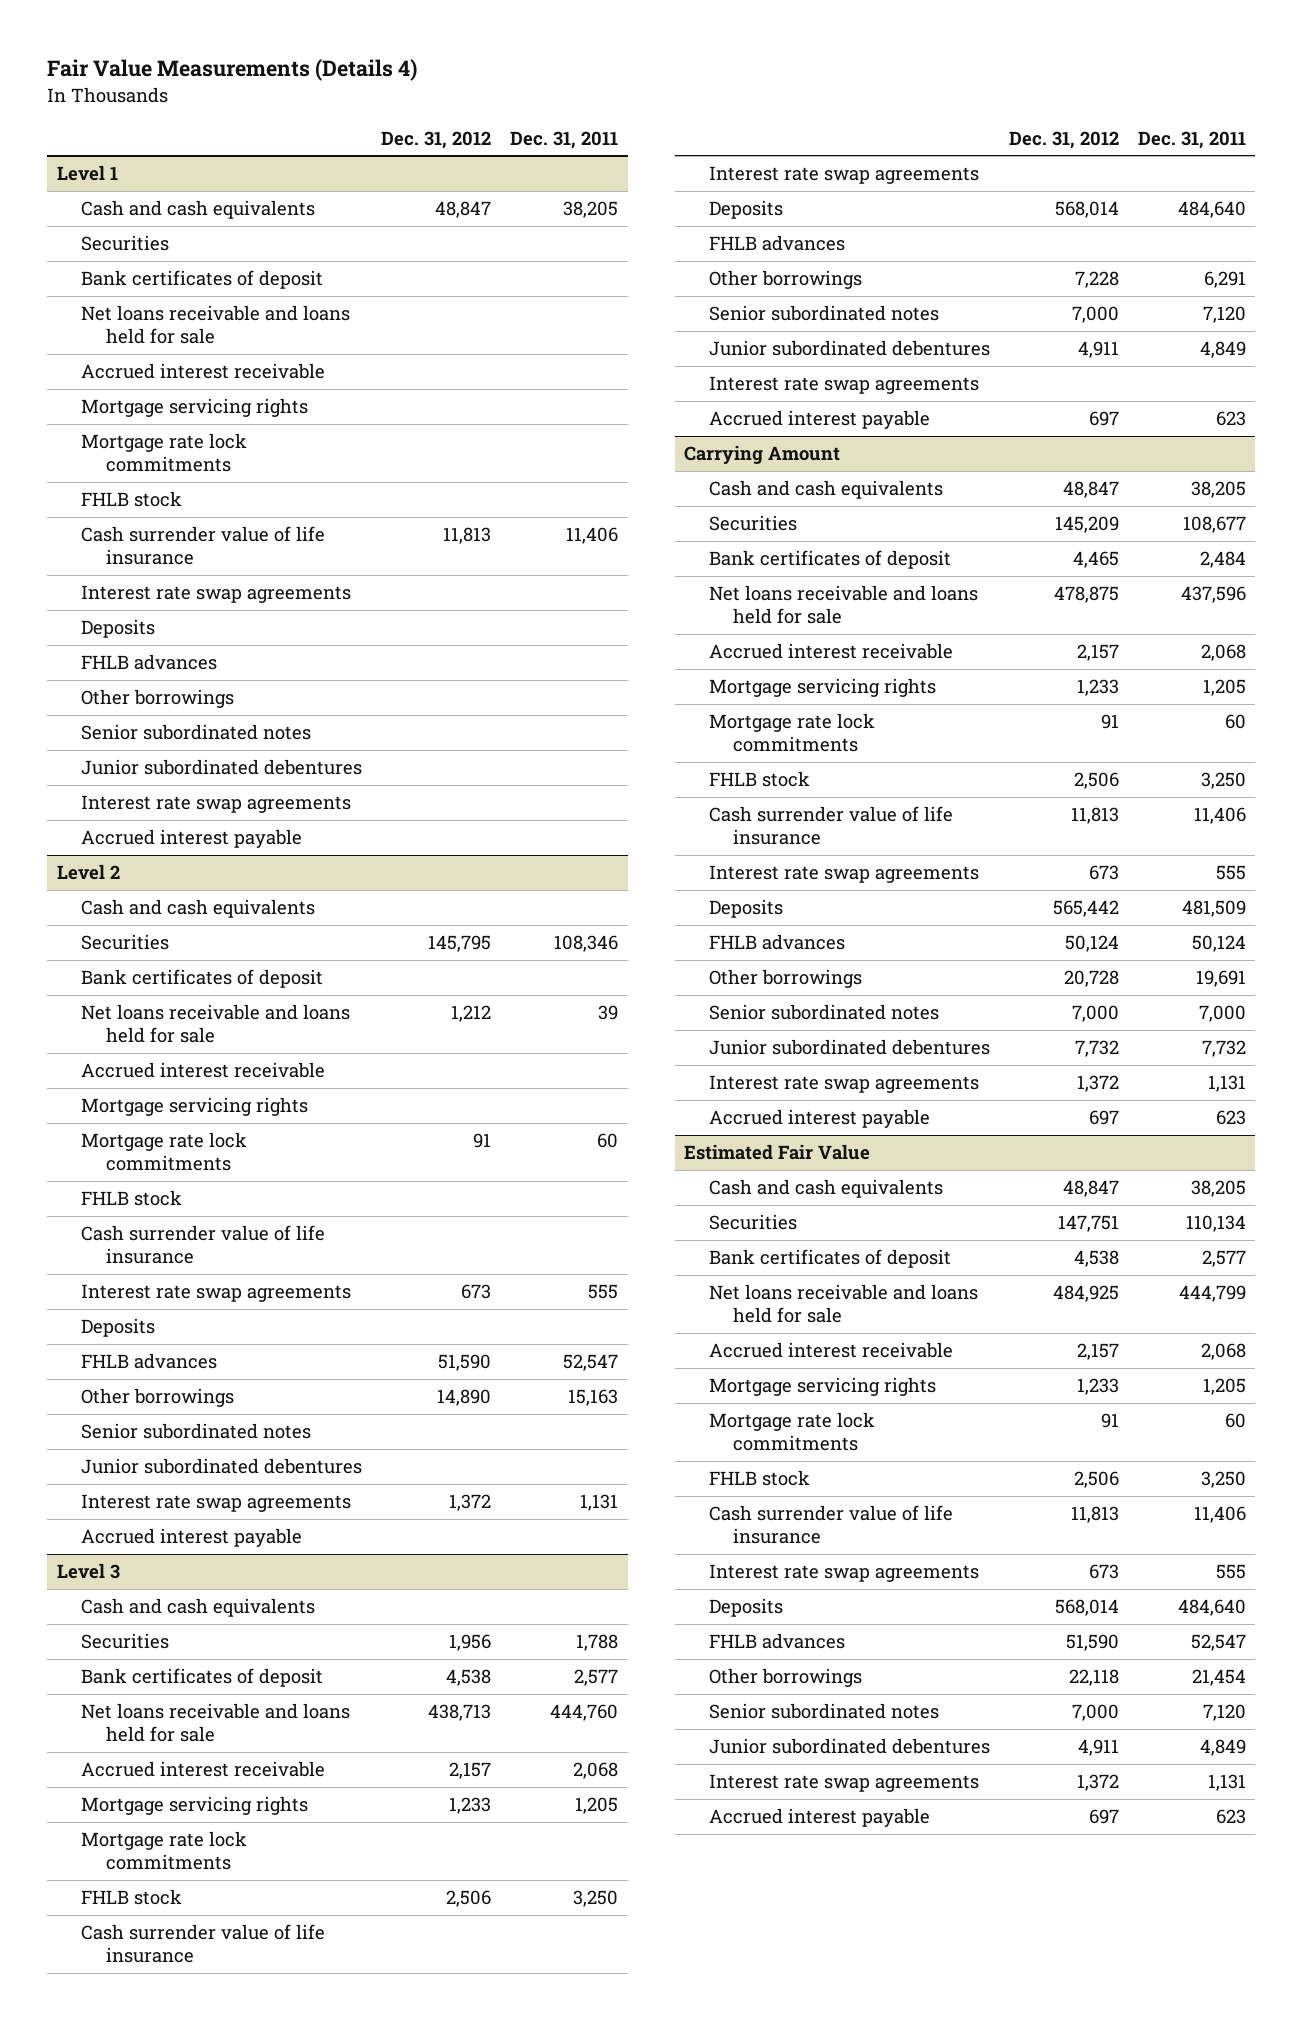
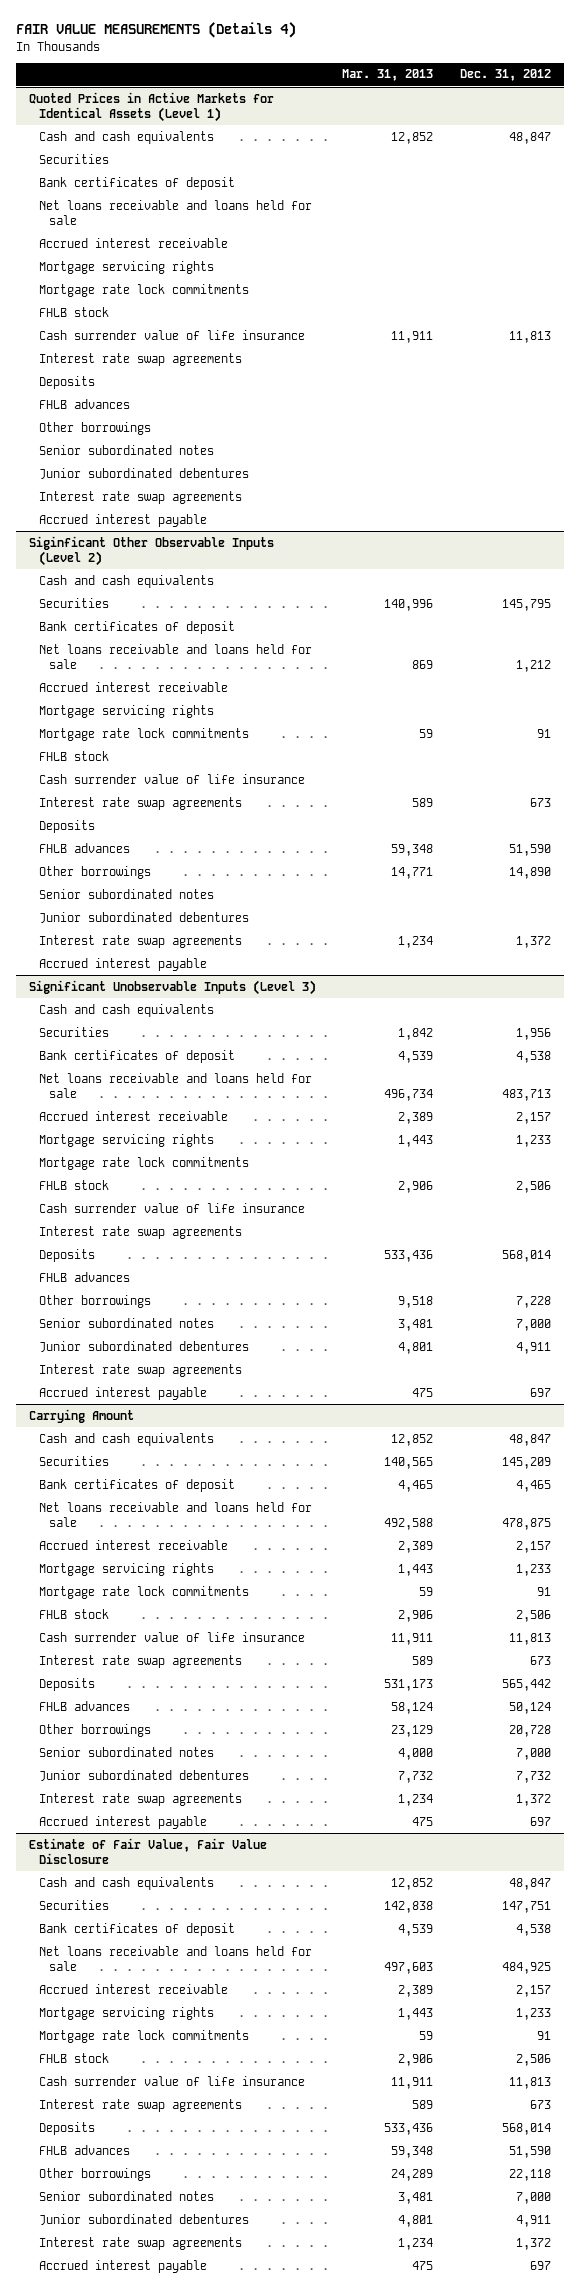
[47,59,418,82] Fair Value Measurements (Details 4) -> [15,22,296,39] FAIR VALUE MEASUREMENTS (Details 4)
[510,130,619,149] Dec. 31, 2011 -> none
none -> [342,69,434,82] Mar. 31, 2013
[56,165,118,182] Level 1 -> none
none -> [29,91,275,122] Quoted Prices in Active Markets for Identical Assets (Level 1)
[56,864,120,881] Level 2 -> none
none -> [29,535,275,566] Siginficant Other Observable Inputs (Level 2)
[56,1563,120,1580] Level 3 -> none
none -> [29,979,317,995] Significant Unobservable Inputs (Level 3)
[428,1704,492,1722] 438,713 -> [501,1088,551,1101] 483,713
[684,1144,871,1161] Estimated Fair Value -> none
none -> [29,1837,268,1864] Estimate of Fair Value, Fair Value Disclosure

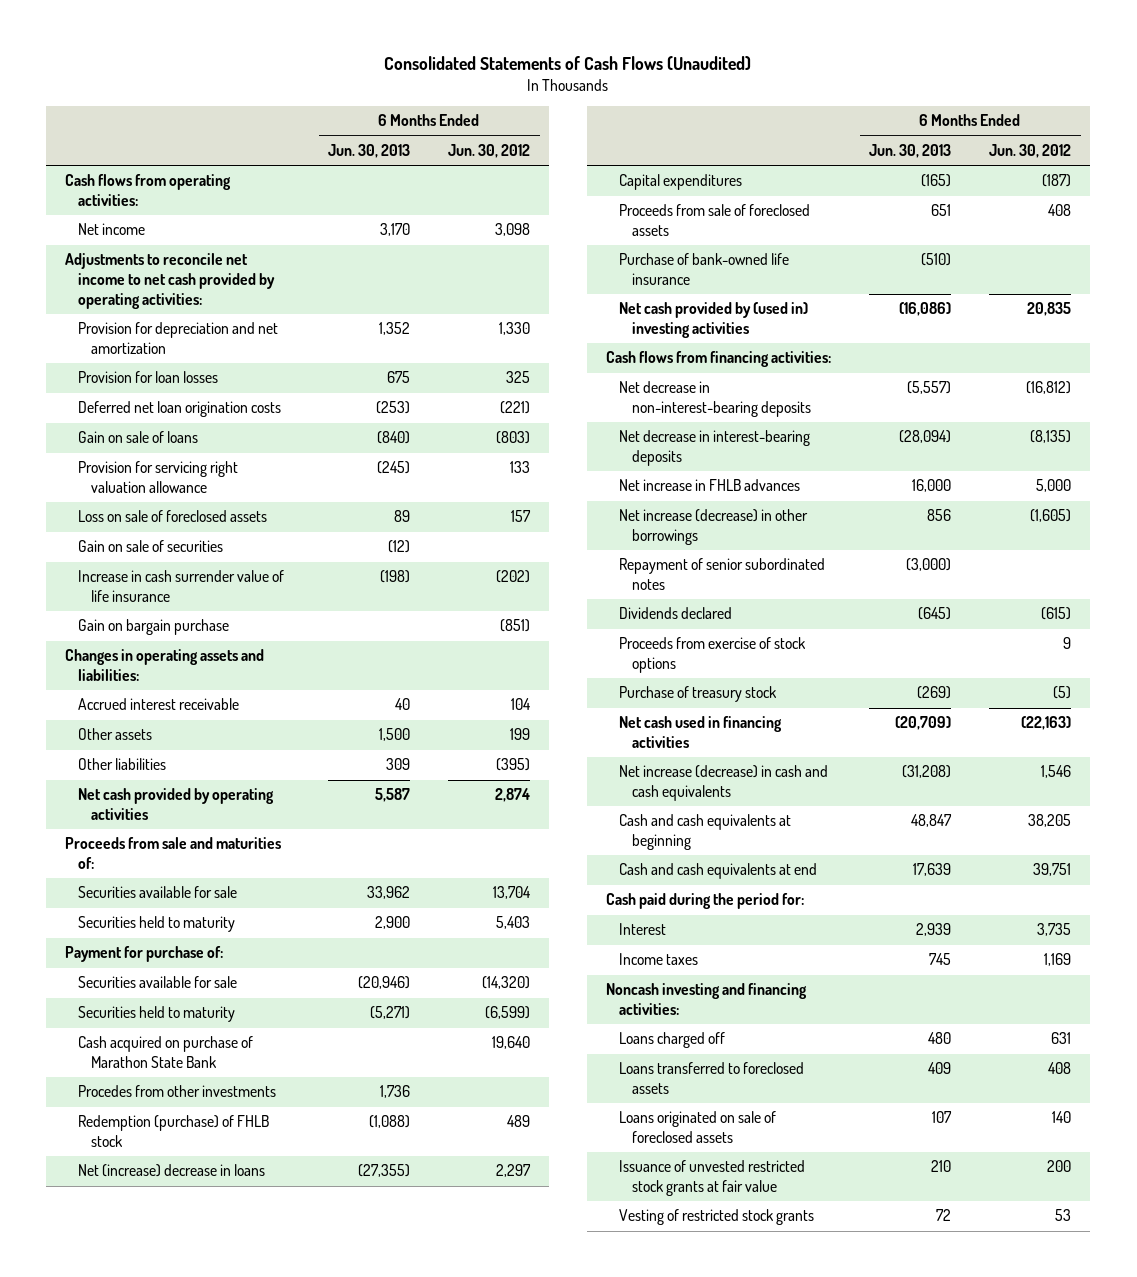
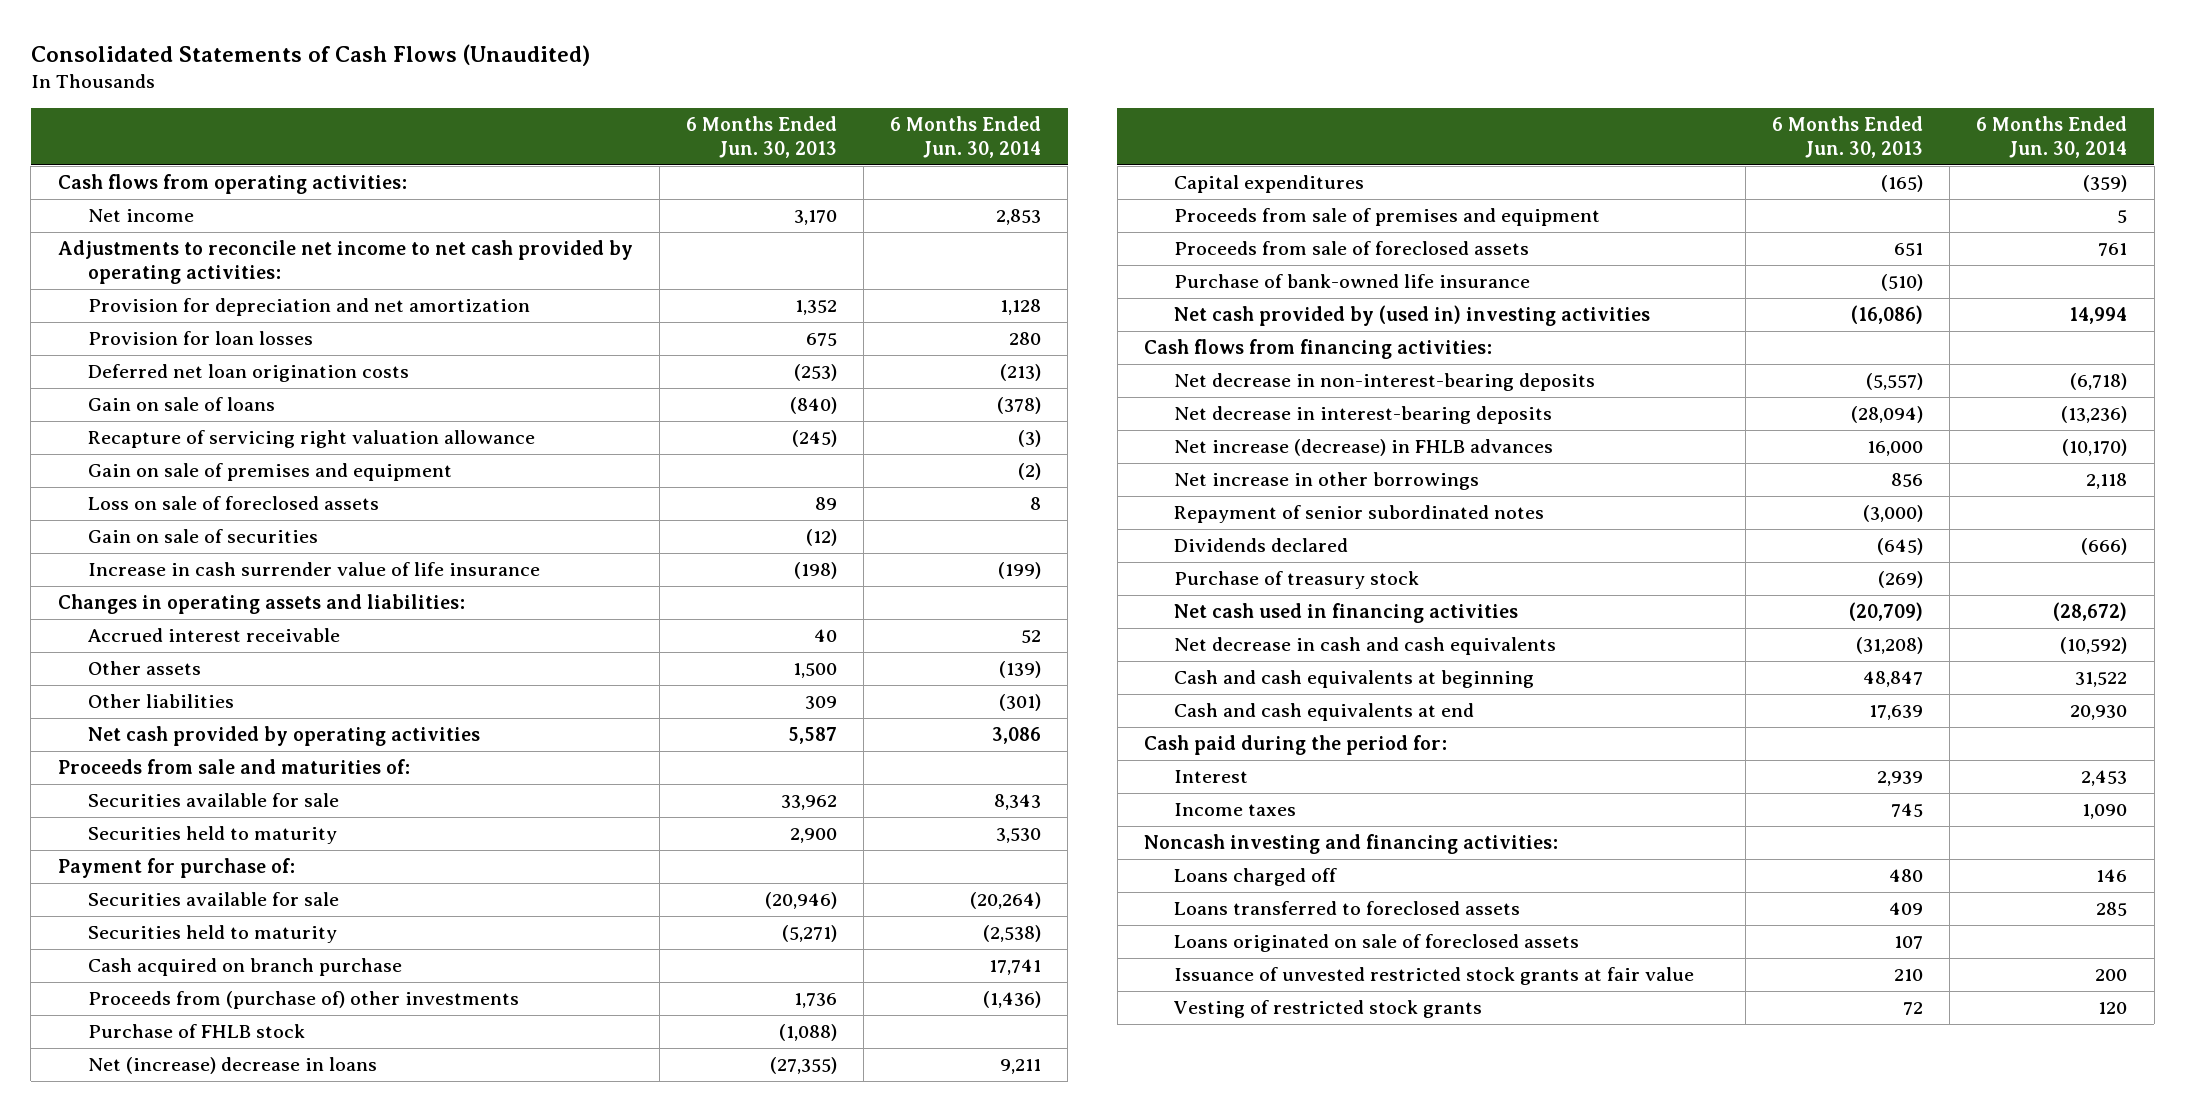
[448,143,531,158] Jun. 30, 2012 -> none
none -> [890,116,1042,159] 6 Months Ended Jun. 30, 2014
[77,461,238,494] Provision for servicing right valuation allowance -> [87,430,535,449] Recapture of servicing right valuation allowance
none -> [87,463,452,482] Gain on sale of premises and equipment
[77,619,229,636] Gain on bargain purchase -> none
[77,1036,253,1069] Cash acquired on purchase of Marathon State Bank -> [87,958,402,977] Cash acquired on branch purchase
[77,1085,276,1098] Procedes from other investments -> [87,991,519,1010] Proceeds from (purchase of) other investments
[77,1115,269,1148] Redemption (purchase) of FHLB stock -> [87,1024,305,1039] Purchase of FHLB stock
none -> [1174,208,1601,227] Proceeds from sale of premises and equipment
[619,479,801,492] Net increase in FHLB advances -> [1174,439,1554,457] Net increase (decrease) in FHLB advances
[619,509,809,546] Net increase (decrease) in other borrowings -> [1174,472,1480,491] Net increase in other borrowings
[619,637,807,674] Proceeds from exercise of stock options -> none
[619,765,829,802] Net increase (decrease) in cash and cash equivalents -> [1174,637,1557,656] Net decrease in cash and cash equivalents

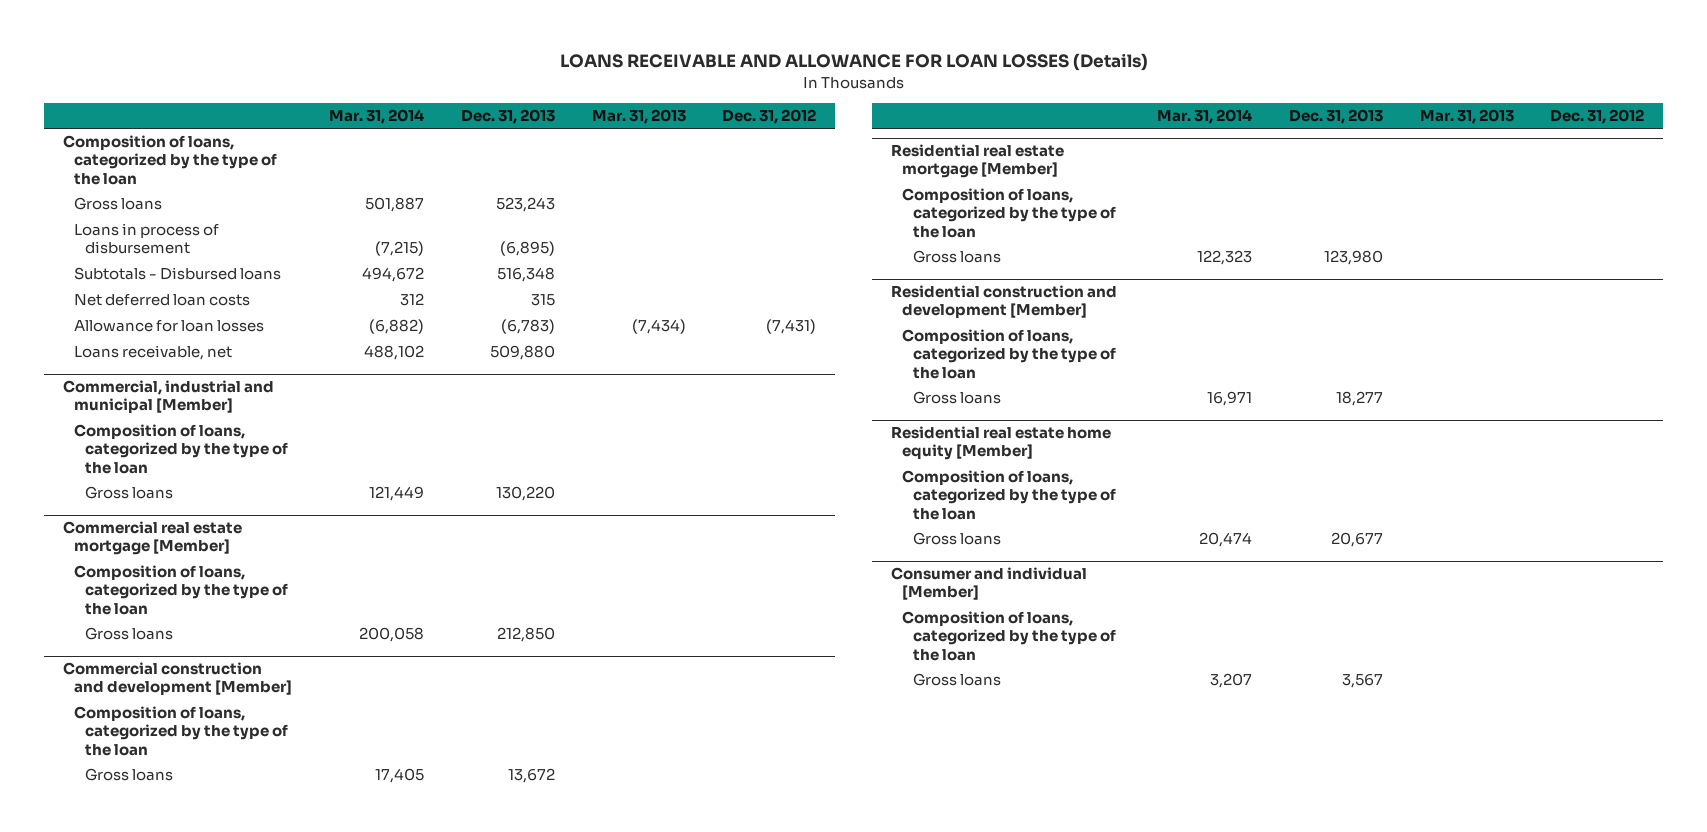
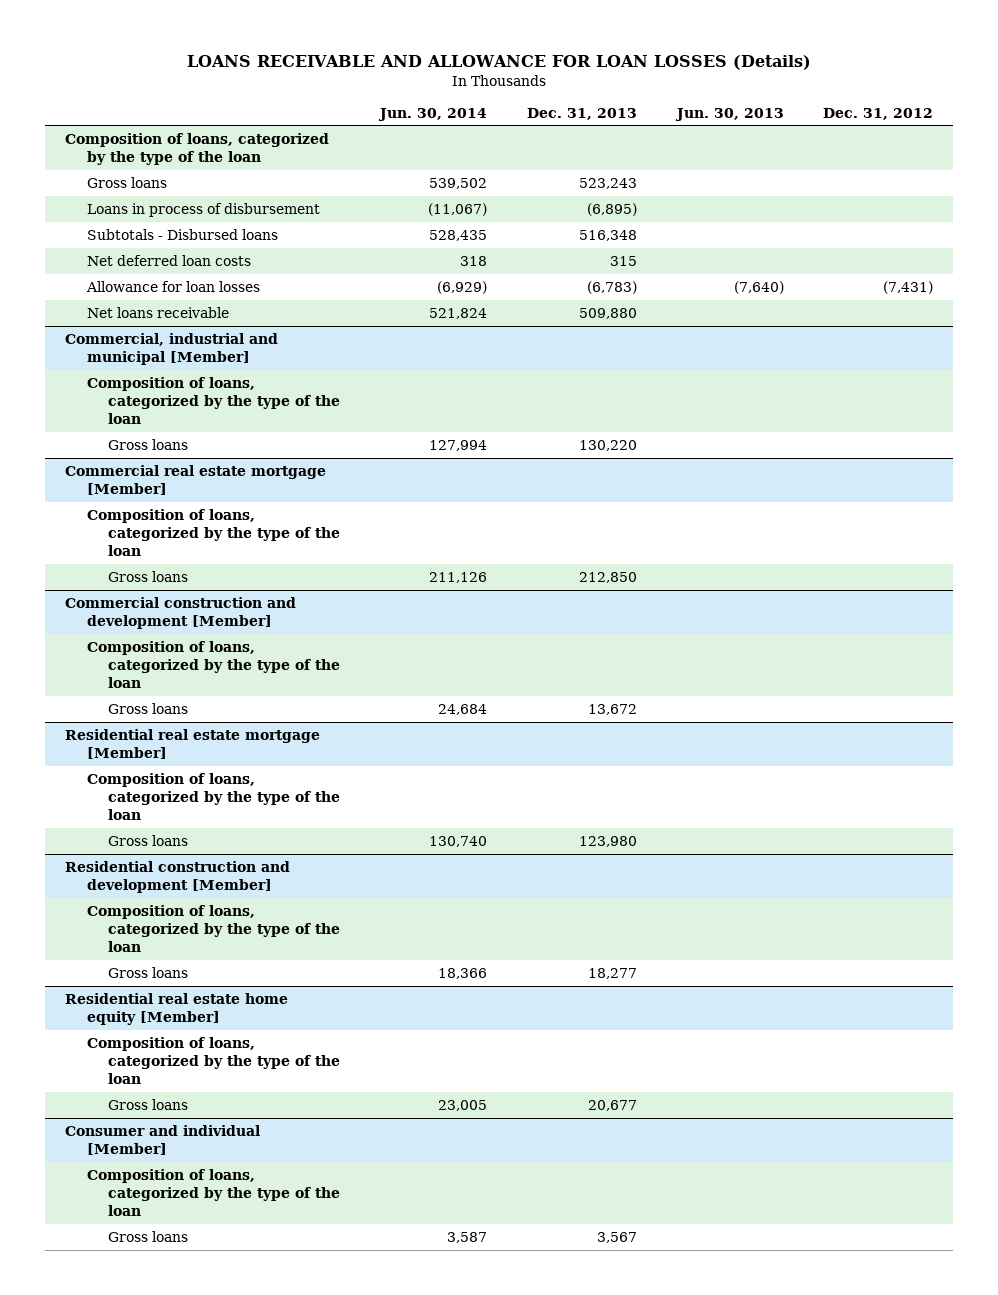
[328,108,424,124] Mar. 31, 2014 -> none
[591,108,686,124] Mar. 31, 2013 -> none
none -> [378,107,488,121] Jun. 30, 2014
none -> [674,107,784,121] Jun. 30, 2013
[73,345,232,361] Loans receivable, net -> [86,306,229,318] Net loans receivable

